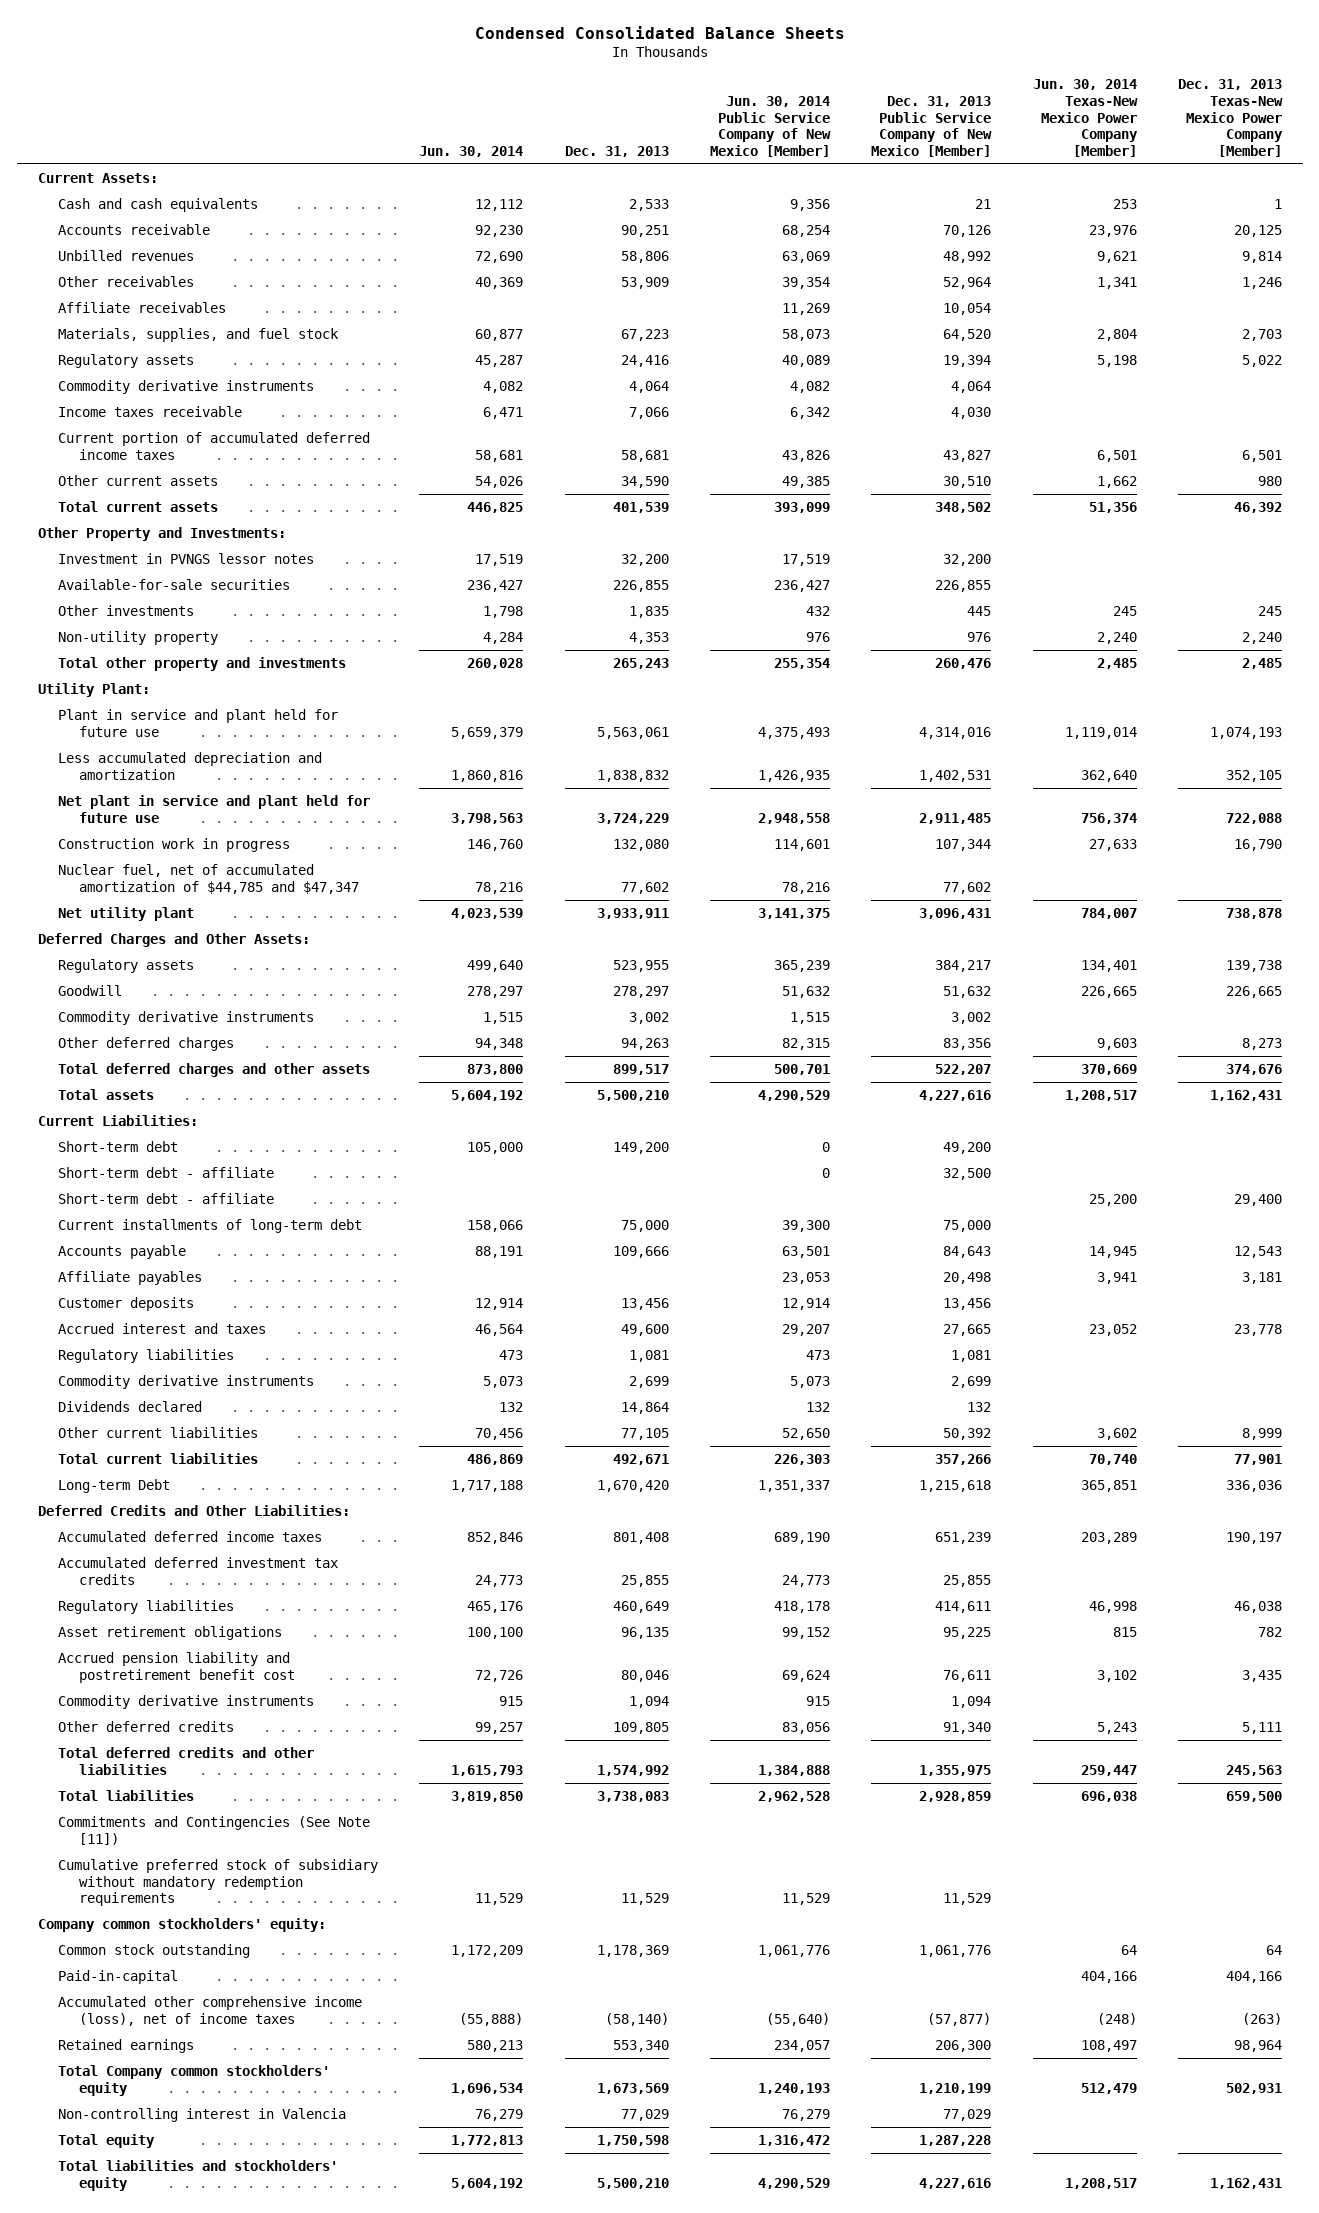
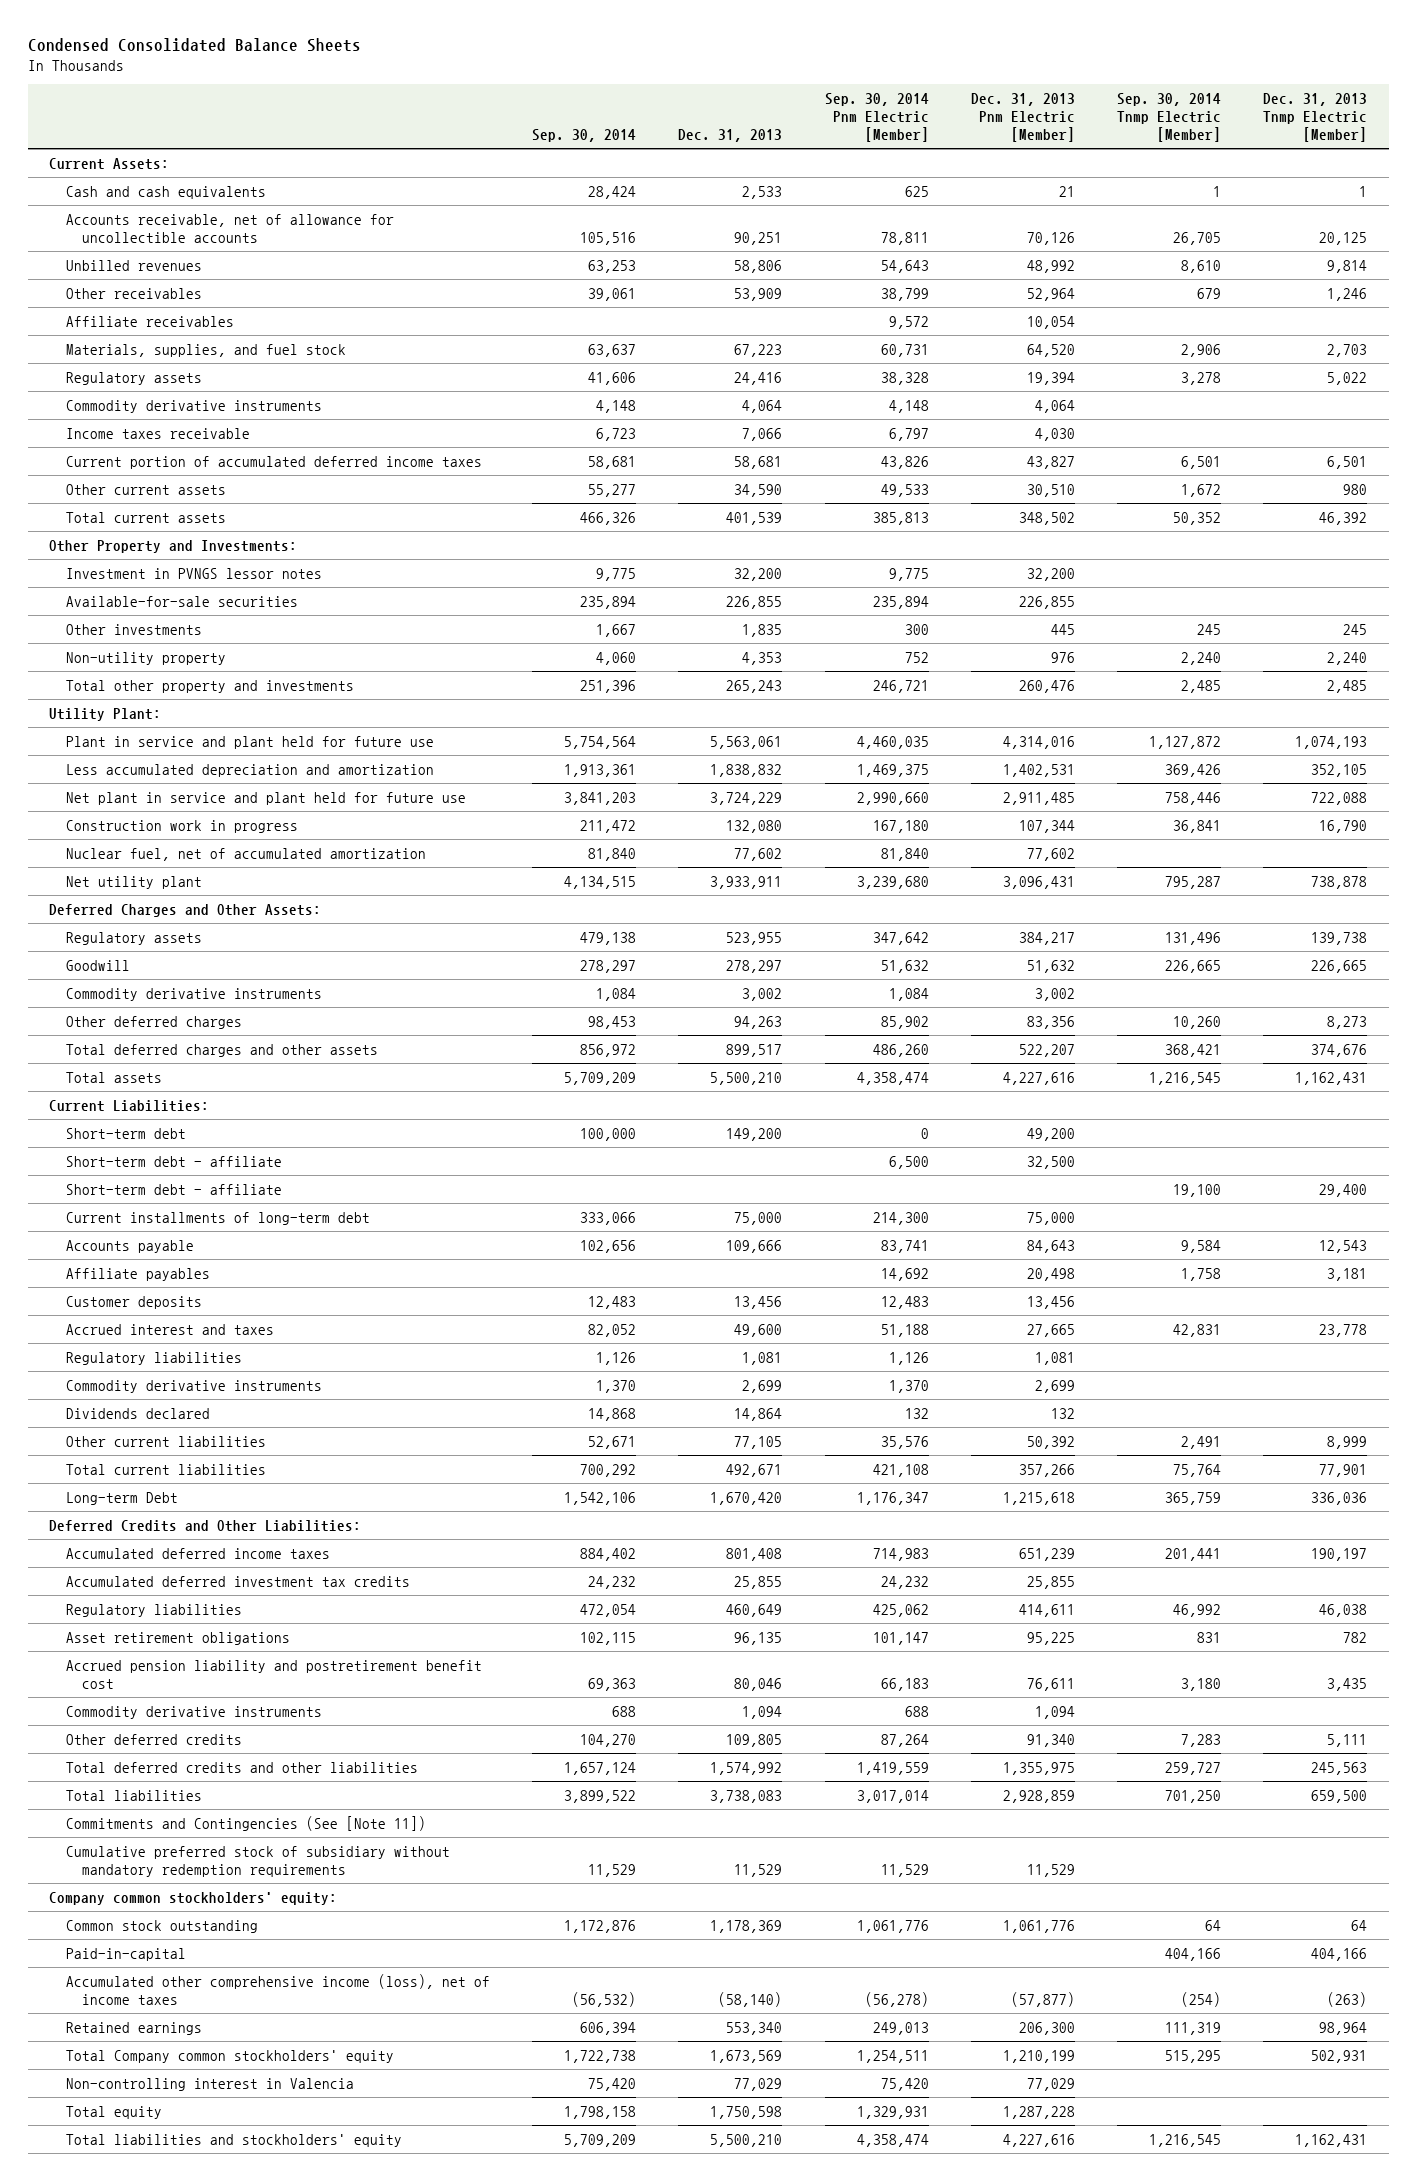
[419,145,524,157] Jun. 30, 2014 -> none
[710,95,832,157] Jun. 30, 2014 Public Service Company of New Mexico [Member] -> none
[871,95,993,157] Dec. 31, 2013 Public Service Company of New Mexico [Member] -> none
[1032,79,1138,157] Jun. 30, 2014 Texas-New Mexico Power Company [Member] -> none
[1177,79,1283,157] Dec. 31, 2013 Texas-New Mexico Power Company [Member] -> none
none -> [531,128,636,142] Sep. 30, 2014
none -> [824,93,929,142] Sep. 30, 2014 Pnm Electric [Member]
none -> [970,93,1075,142] Dec. 31, 2013 Pnm Electric [Member]
none -> [1117,93,1222,142] Sep. 30, 2014 Tnmp Electric [Member]
none -> [1263,93,1368,142] Dec. 31, 2013 Tnmp Electric [Member]
[58,224,211,236] Accounts receivable -> [65,213,394,243] Accounts receivable, net of allowance for uncollectible accounts
[58,864,359,894] Nuclear fuel, net of accumulated amortization of $44,785 and $47,347 -> [65,847,426,861] Nuclear fuel, net of accumulated amortization
[58,1816,371,1845] Commitments and Contingencies (See Note [11]) -> [65,1815,426,1831] Commitments and Contingencies (See [Note 11])

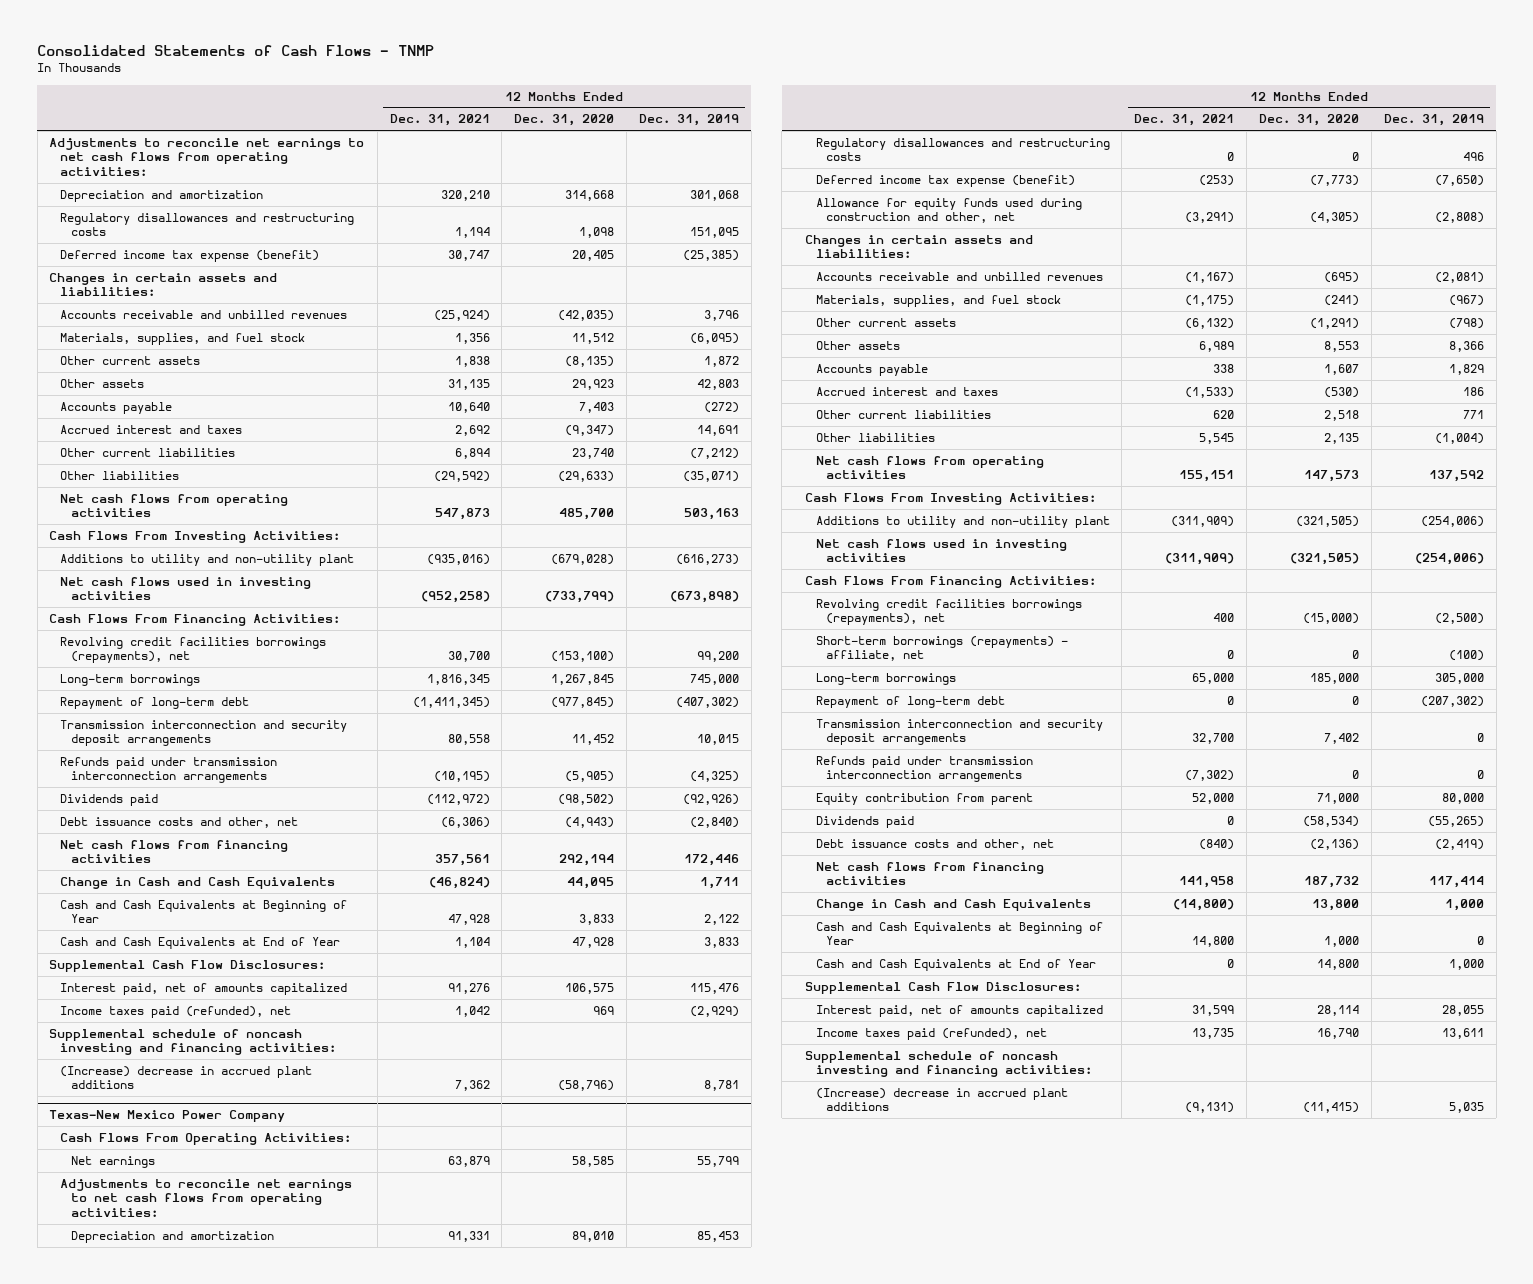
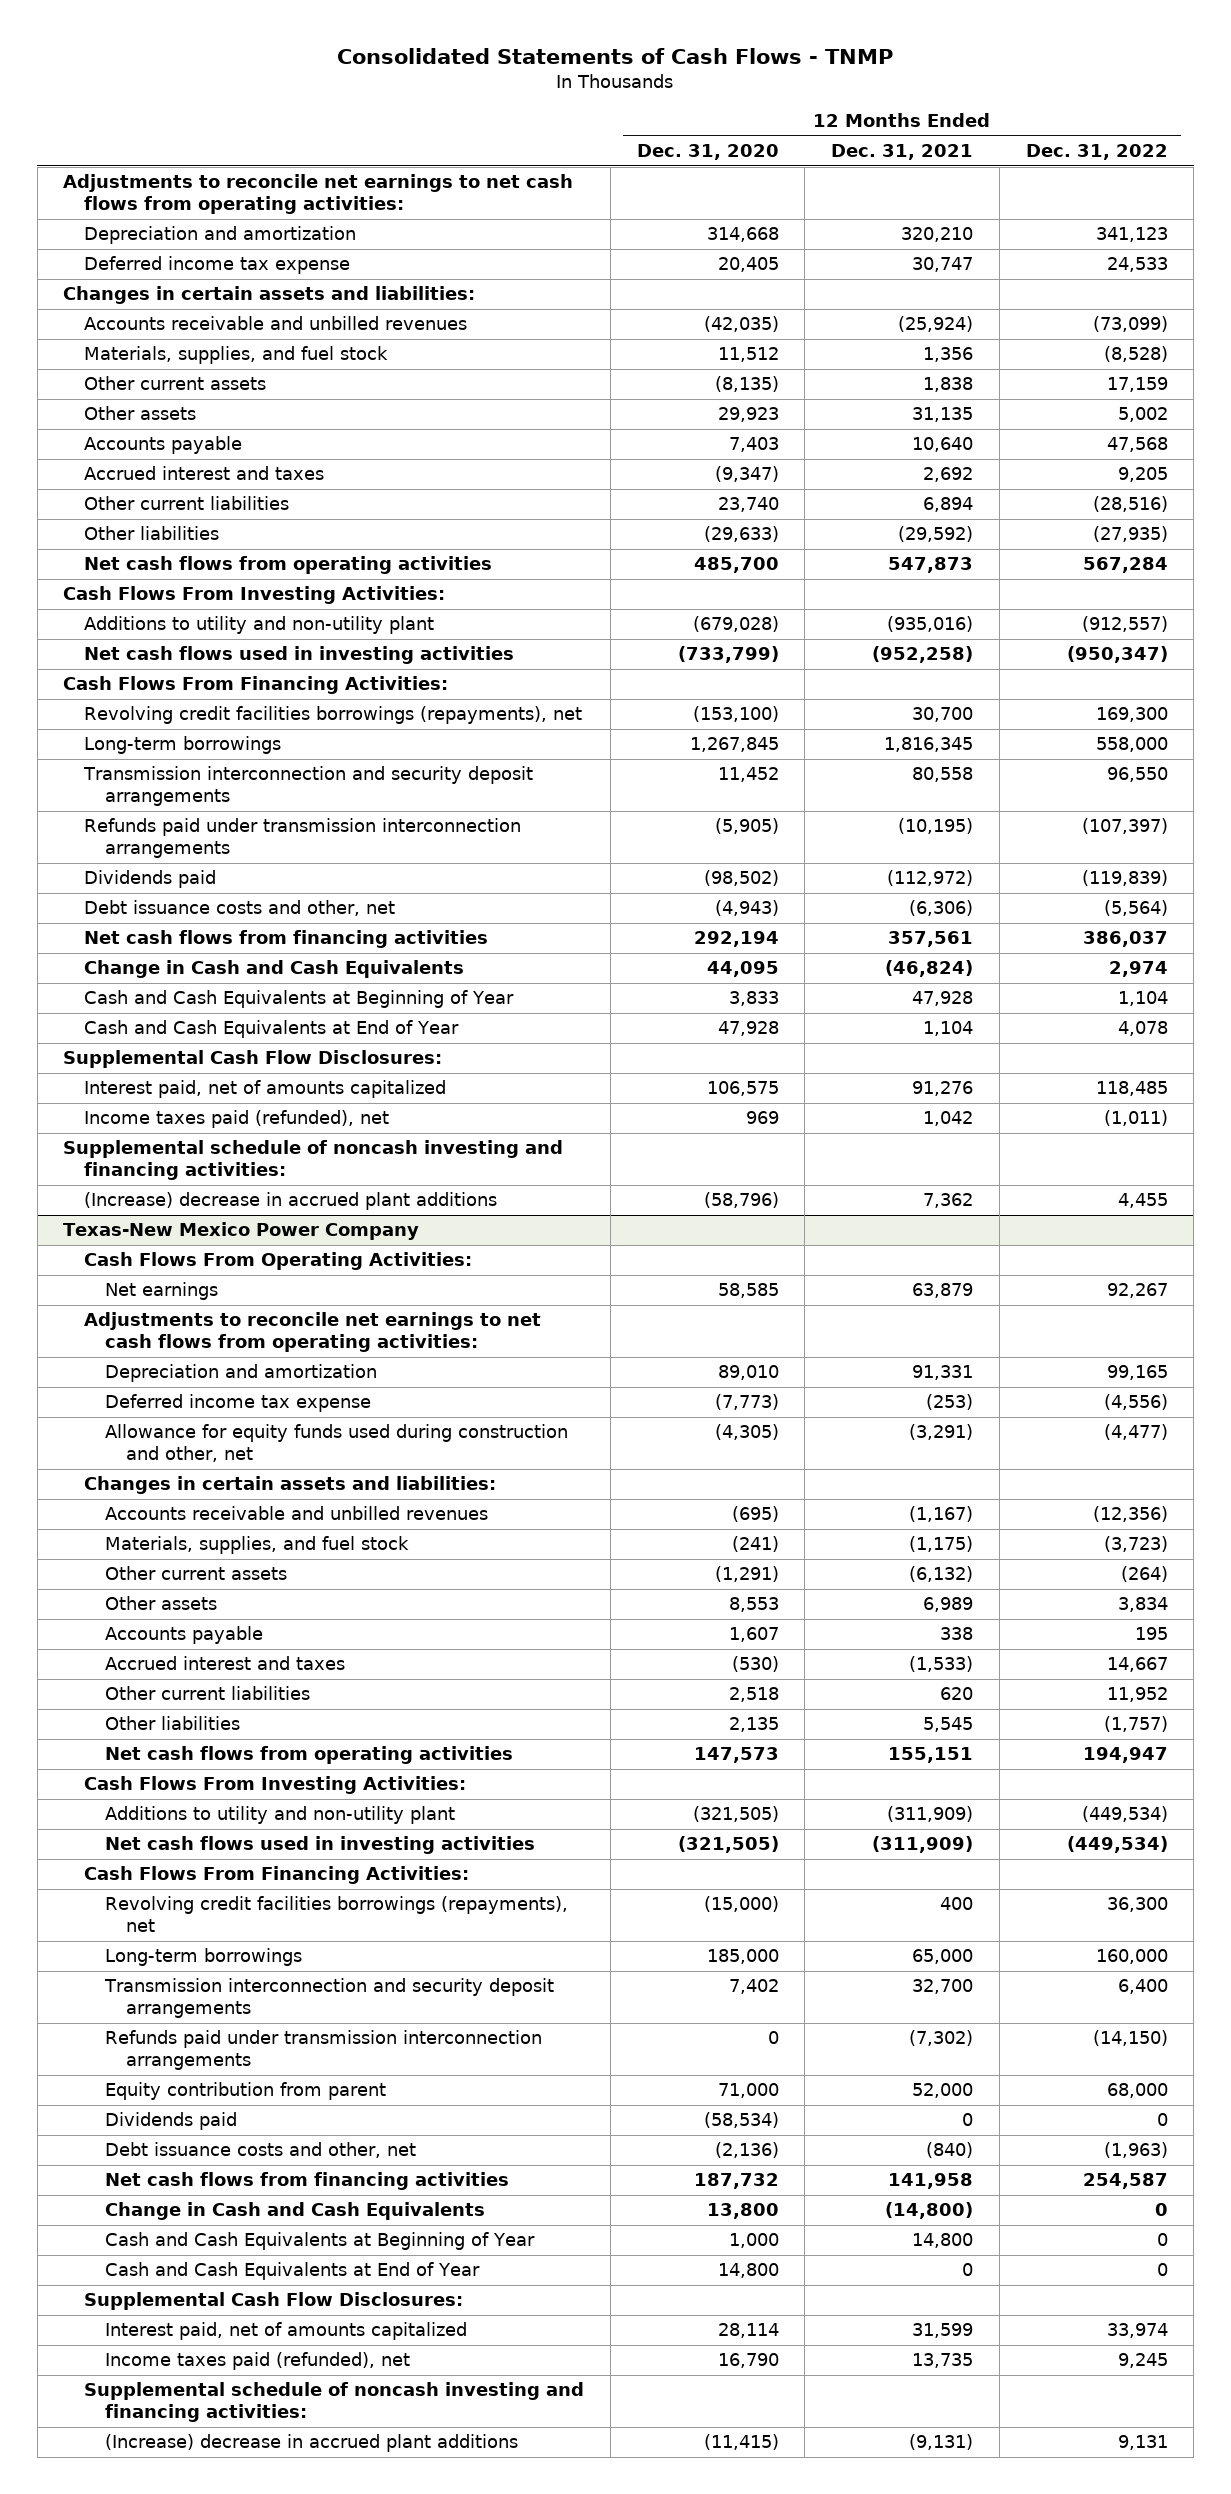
[639,114,740,127] Dec. 31, 2019 -> none
none -> [1025,144,1168,161] Dec. 31, 2022
[60,213,355,237] Regulatory disallowances and restructuring costs -> none
[60,250,320,263] Deferred income tax expense (benefit) -> [84,256,351,275] Deferred income tax expense
[60,697,250,710] Repayment of long-term debt -> none
[815,138,1110,162] Regulatory disallowances and restructuring costs -> none
[815,175,1075,188] Deferred income tax expense (benefit) -> [104,1394,371,1413] Deferred income tax expense
[815,636,1068,662] Short-term borrowings (repayments) - affiliate, net -> none
[815,696,1005,709] Repayment of long-term debt -> none

